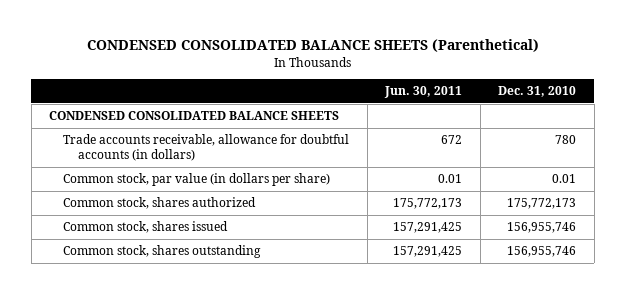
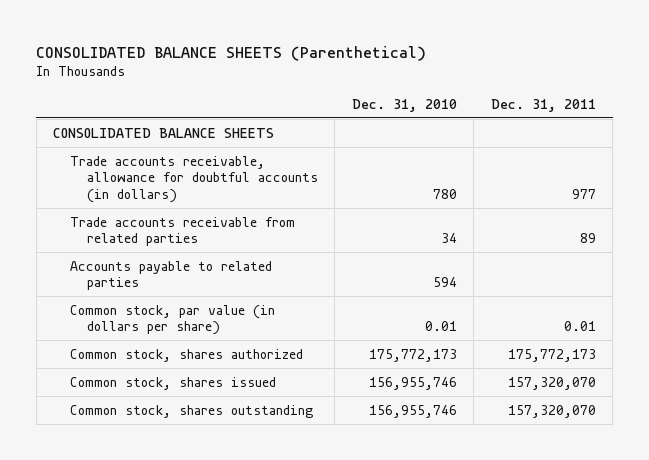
[86,39,539,53] CONDENSED CONSOLIDATED BALANCE SHEETS (Parenthetical) -> [36,45,427,61] CONSOLIDATED BALANCE SHEETS (Parenthetical)
[384,86,463,99] Jun. 30, 2011 -> none
none -> [490,98,596,112] Dec. 31, 2011
[49,111,340,121] CONDENSED CONSOLIDATED BALANCE SHEETS -> [53,127,275,138] CONSOLIDATED BALANCE SHEETS
none -> [69,216,295,247] Trade accounts receivable from related parties
none -> [69,260,272,291] Accounts payable to related parties

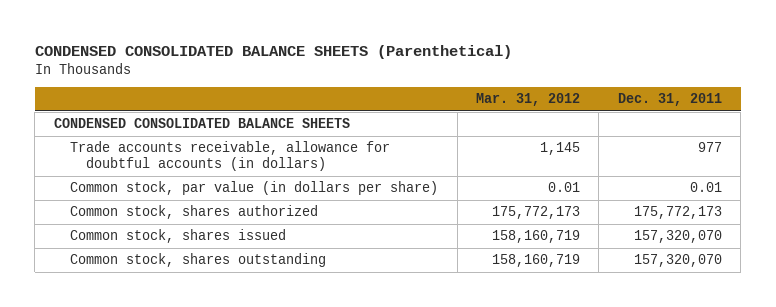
[36,45,427,61] CONSOLIDATED BALANCE SHEETS (Parenthetical) -> [34,44,512,59] CONDENSED CONSOLIDATED BALANCE SHEETS (Parenthetical)
[351,98,457,112] Dec. 31, 2010 -> none
none -> [475,93,580,107] Mar. 31, 2012
[53,127,275,138] CONSOLIDATED BALANCE SHEETS -> [53,118,350,129] CONDENSED CONSOLIDATED BALANCE SHEETS
[69,216,295,247] Trade accounts receivable from related parties -> none
[69,260,272,291] Accounts payable to related parties -> none

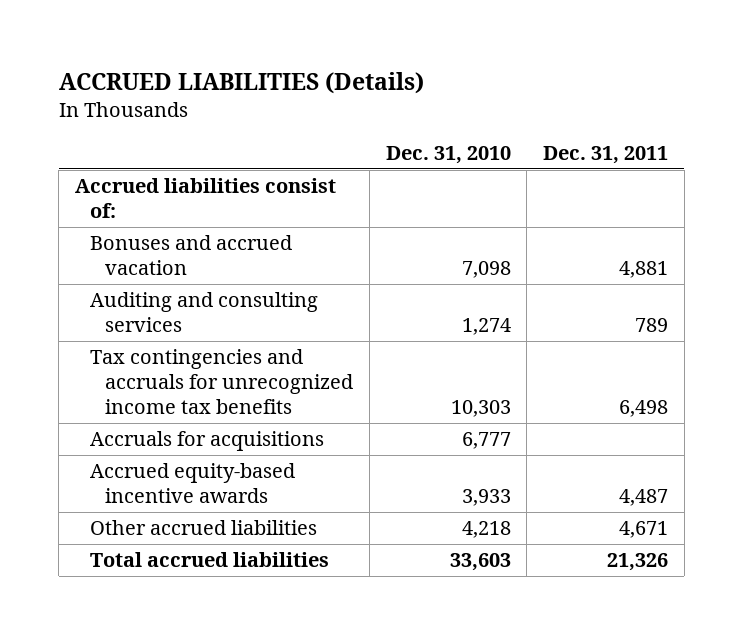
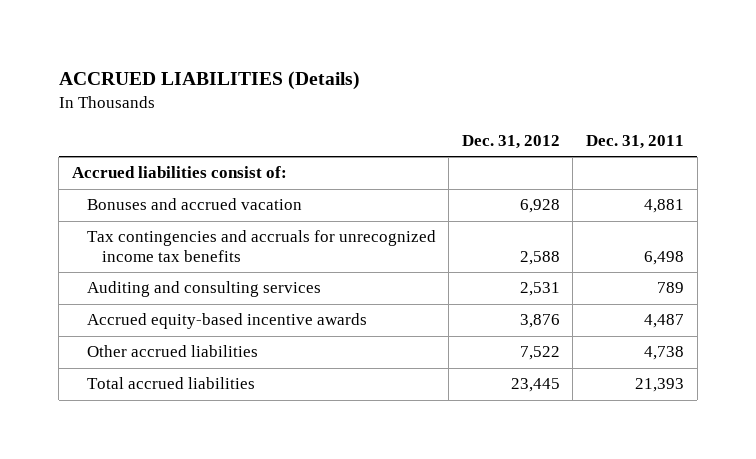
[385,145,511,164] Dec. 31, 2010 -> none
none -> [461,134,560,149] Dec. 31, 2012
[90,431,325,452] Accruals for acquisitions -> none
[90,292,319,333] Auditing and consulting services -> [86,281,321,298] Auditing and consulting services
[619,521,669,539] 4,671 -> [644,346,685,361] 4,738
[607,553,669,572] 21,326 -> [635,378,685,393] 21,393

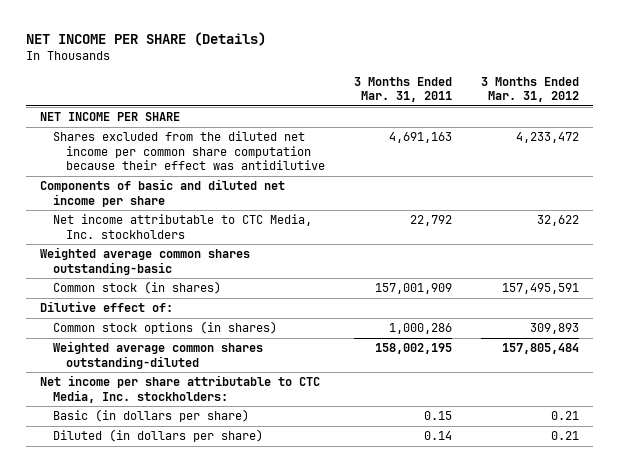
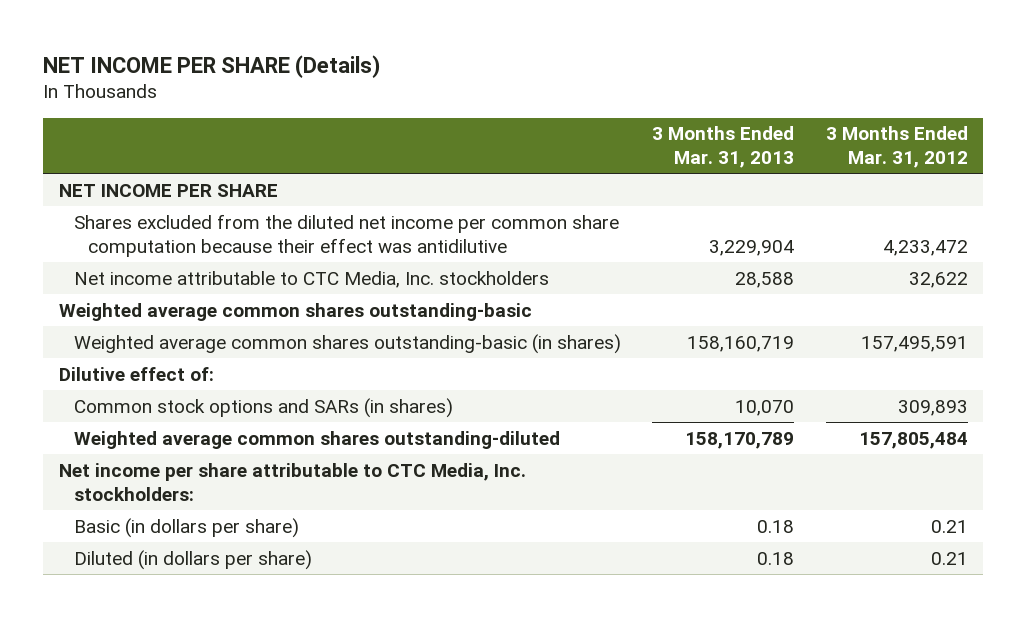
[353,76,452,103] 3 Months Ended Mar. 31, 2011 -> none
none -> [652,126,795,169] 3 Months Ended Mar. 31, 2013
[40,179,286,207] Components of basic and diluted net income per share -> none
[53,281,222,295] Common stock (in shares) -> [73,333,621,354] Weighted average common shares outstanding-basic (in shares)
[53,321,278,335] Common stock options (in shares) -> [73,397,453,418] Common stock options and SARs (in shares)

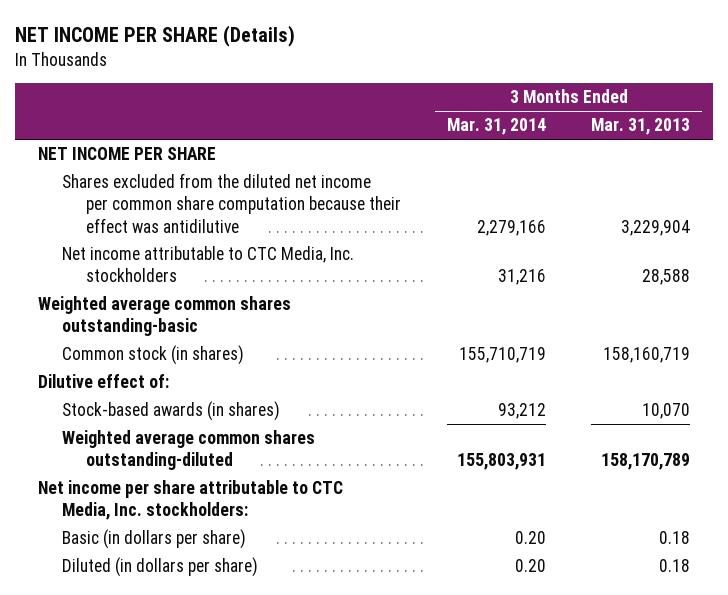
[825,126,968,169] 3 Months Ended Mar. 31, 2012 -> none
none -> [446,118,546,136] Mar. 31, 2014
[73,333,621,354] Weighted average common shares outstanding-basic (in shares) -> [61,345,244,366] Common stock (in shares)
[73,397,453,418] Common stock options and SARs (in shares) -> [61,401,280,422] Stock-based awards (in shares)

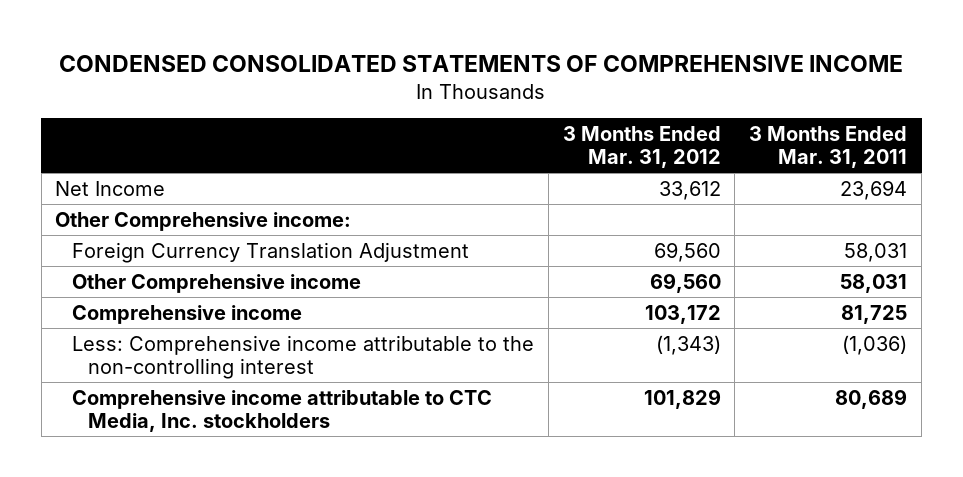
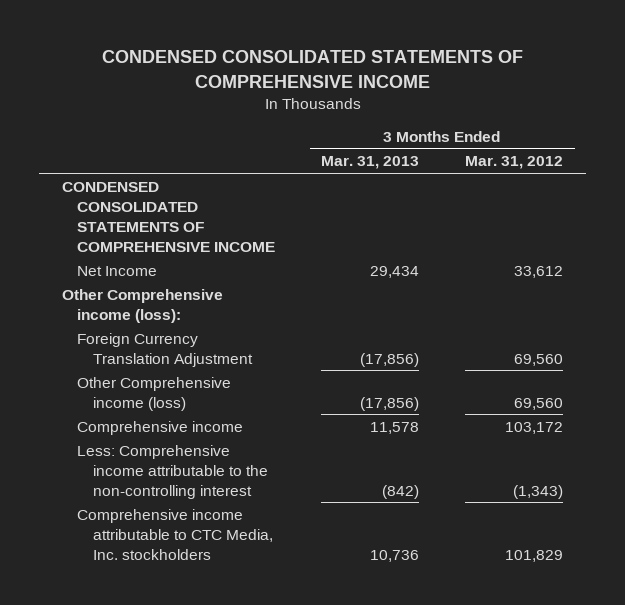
[749,126,908,169] 3 Months Ended Mar. 31, 2011 -> none
none -> [321,156,420,170] Mar. 31, 2013
none -> [61,181,276,252] CONDENSED CONSOLIDATED STATEMENTS OF COMPREHENSIVE INCOME
[55,211,352,231] Other Comprehensive income: -> [61,288,223,323] Other Comprehensive income (loss):
[71,273,361,293] Other Comprehensive income -> [77,376,232,411] Other Comprehensive income (loss)

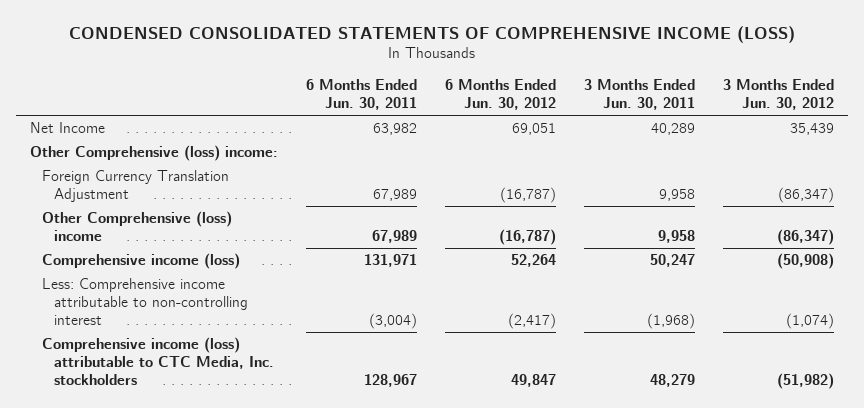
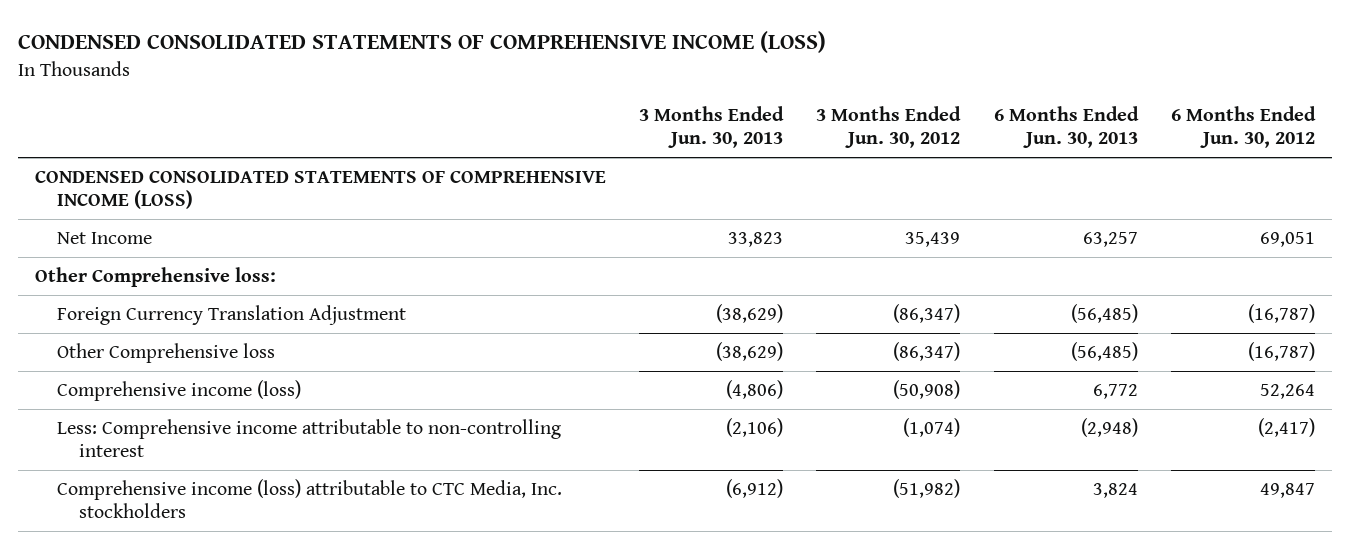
[306,78,418,111] 6 Months Ended Jun. 30, 2011 -> none
[584,78,696,111] 3 Months Ended Jun. 30, 2011 -> none
none -> [639,106,785,149] 3 Months Ended Jun. 30, 2013
none -> [993,106,1139,149] 6 Months Ended Jun. 30, 2013
none -> [34,169,606,210] CONDENSED CONSOLIDATED STATEMENTS OF COMPREHENSIVE INCOME (LOSS)
[30,144,279,161] Other Comprehensive (loss) income: -> [34,266,276,287] Other Comprehensive loss:
[42,210,233,242] Other Comprehensive (loss) income -> [56,342,275,363] Other Comprehensive loss

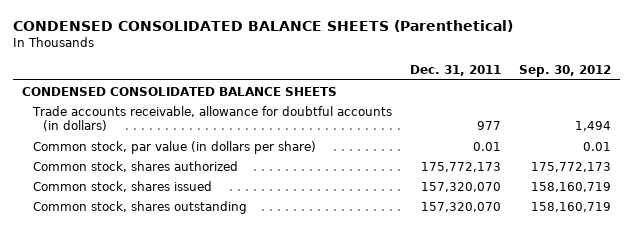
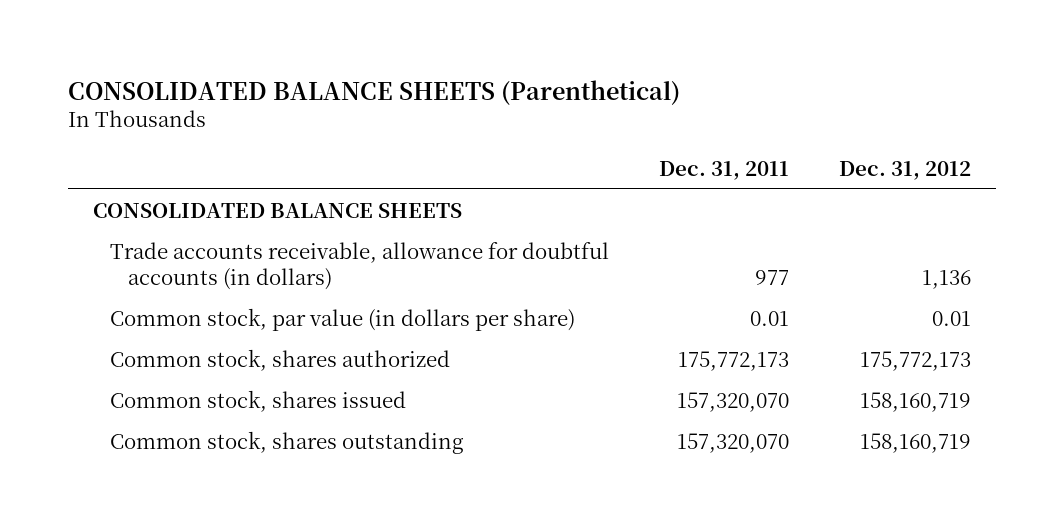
[12,20,513,33] CONDENSED CONSOLIDATED BALANCE SHEETS (Parenthetical) -> [67,79,680,105] CONSOLIDATED BALANCE SHEETS (Parenthetical)
[519,64,612,77] Sep. 30, 2012 -> none
none -> [838,160,971,180] Dec. 31, 2012
[21,86,337,96] CONDENSED CONSOLIDATED BALANCE SHEETS -> [92,202,462,218] CONSOLIDATED BALANCE SHEETS

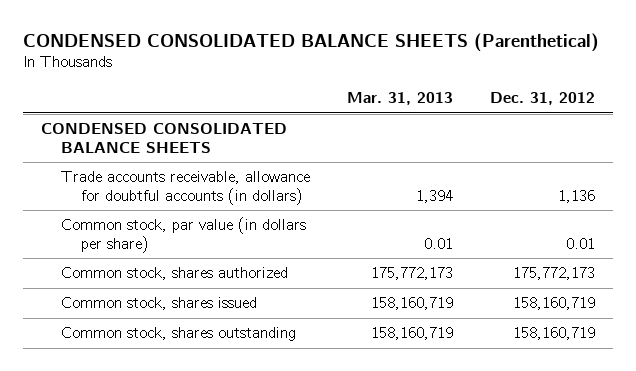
[67,79,680,105] CONSOLIDATED BALANCE SHEETS (Parenthetical) -> [22,32,599,52] CONDENSED CONSOLIDATED BALANCE SHEETS (Parenthetical)
[659,160,790,180] Dec. 31, 2011 -> none
none -> [346,92,453,106] Mar. 31, 2013
[92,202,462,218] CONSOLIDATED BALANCE SHEETS -> [41,123,288,153] CONDENSED CONSOLIDATED BALANCE SHEETS

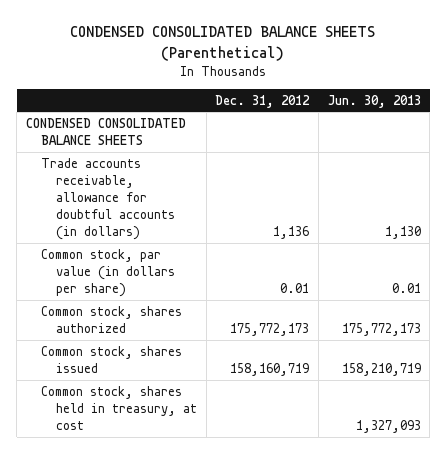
[346,92,453,106] Mar. 31, 2013 -> none
none -> [327,94,421,108] Jun. 30, 2013
[60,327,296,342] Common stock, shares outstanding -> none
none -> [40,385,197,431] Common stock, shares held in treasury, at cost

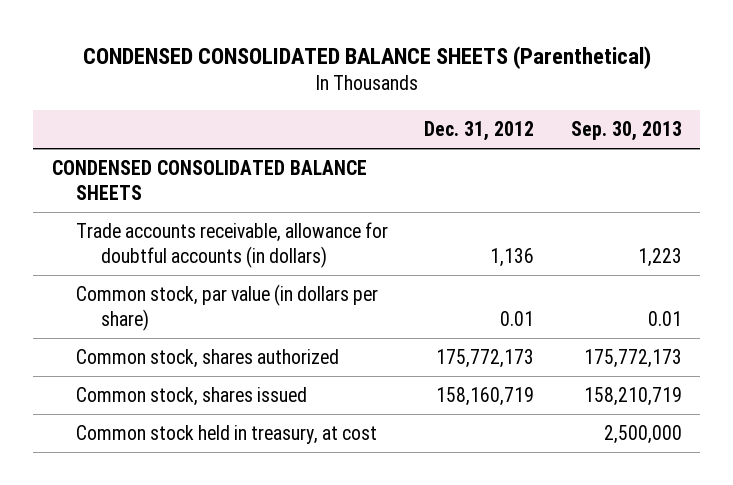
[327,94,421,108] Jun. 30, 2013 -> none
none -> [570,121,682,142] Sep. 30, 2013
[40,385,197,431] Common stock, shares held in treasury, at cost -> [76,425,378,445] Common stock held in treasury, at cost

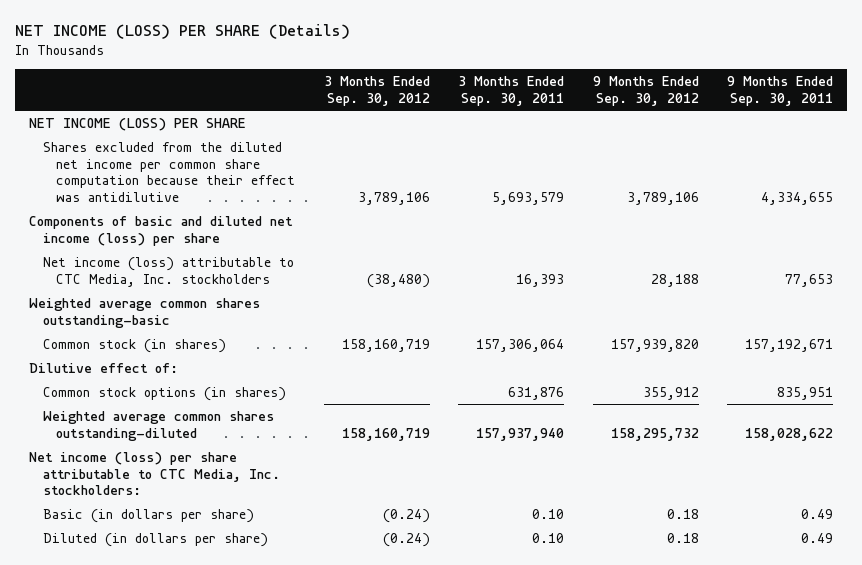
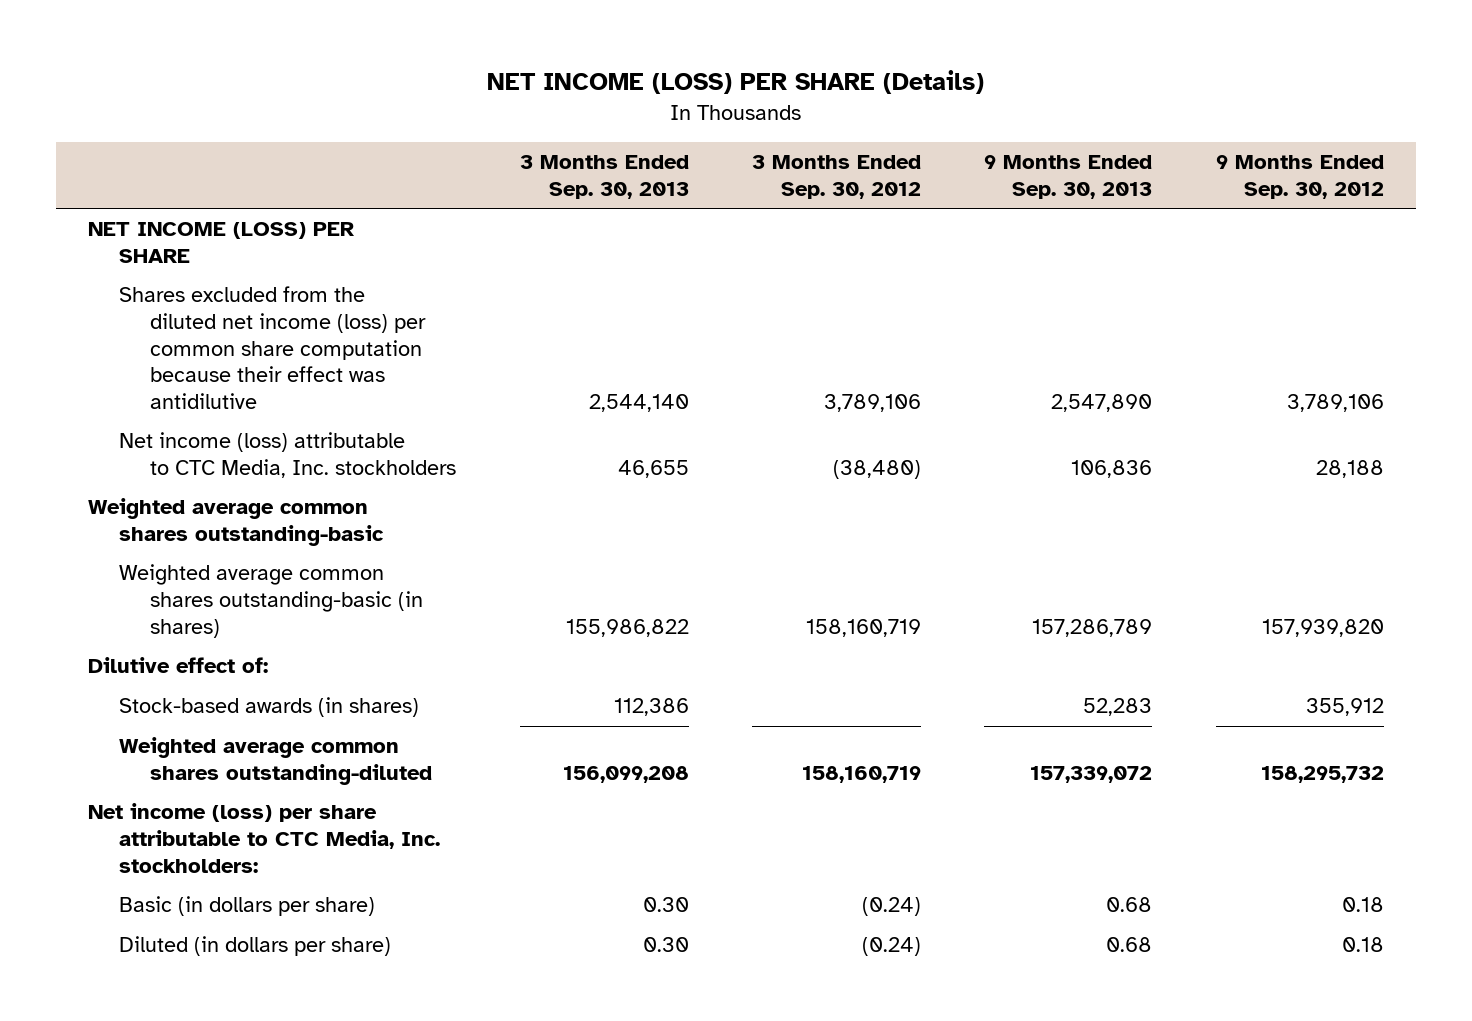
[458,76,565,106] 3 Months Ended Sep. 30, 2011 -> none
[727,76,834,106] 9 Months Ended Sep. 30, 2011 -> none
none -> [519,155,689,199] 3 Months Ended Sep. 30, 2013
none -> [984,155,1153,199] 9 Months Ended Sep. 30, 2013
[28,216,293,246] Components of basic and diluted net income (loss) per share -> none
[42,142,296,202] Shares excluded from the diluted net income per common share computation because their effect was antidilutive -> [119,286,427,409] Shares excluded from the diluted net income (loss) per common share computation because their effect was antidilutive
[42,339,226,354] Common stock (in shares) -> [119,564,424,638] Weighted average common shares outstanding-basic (in shares)
[42,387,286,402] Common stock options (in shares) -> [119,697,420,718] Stock-based awards (in shares)

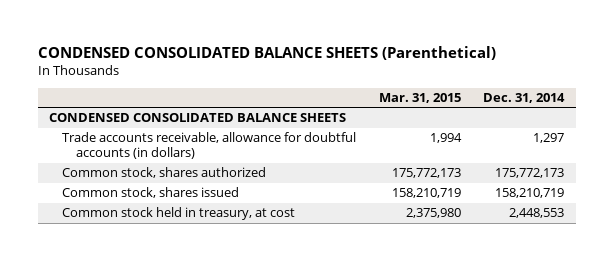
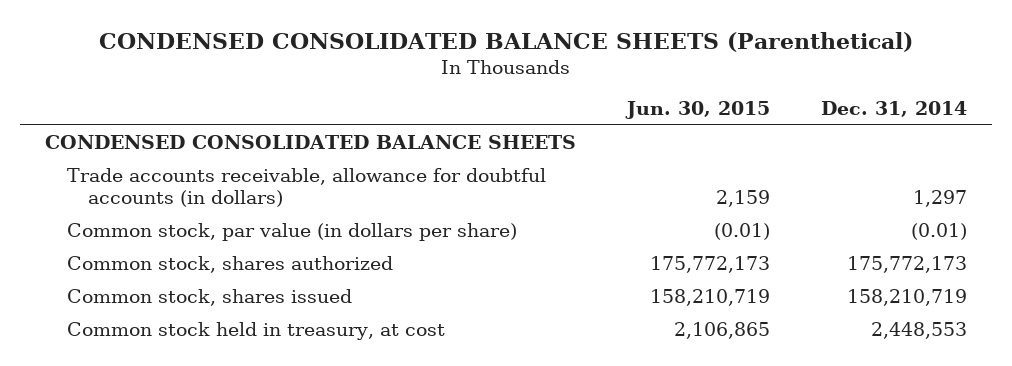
[378,93,461,104] Mar. 31, 2015 -> none
none -> [625,101,771,120] Jun. 30, 2015
none -> [66,223,517,242] Common stock, par value (in dollars per share)

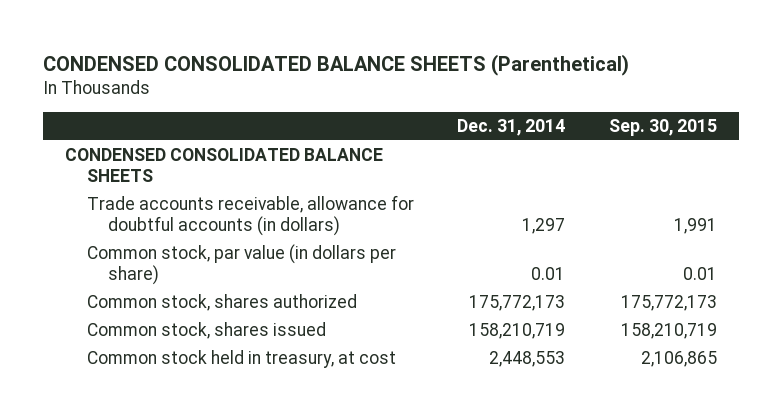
[625,101,771,120] Jun. 30, 2015 -> none
none -> [608,119,717,137] Sep. 30, 2015
[911,223,968,241] (0.01) -> [531,266,566,280] 0.01

